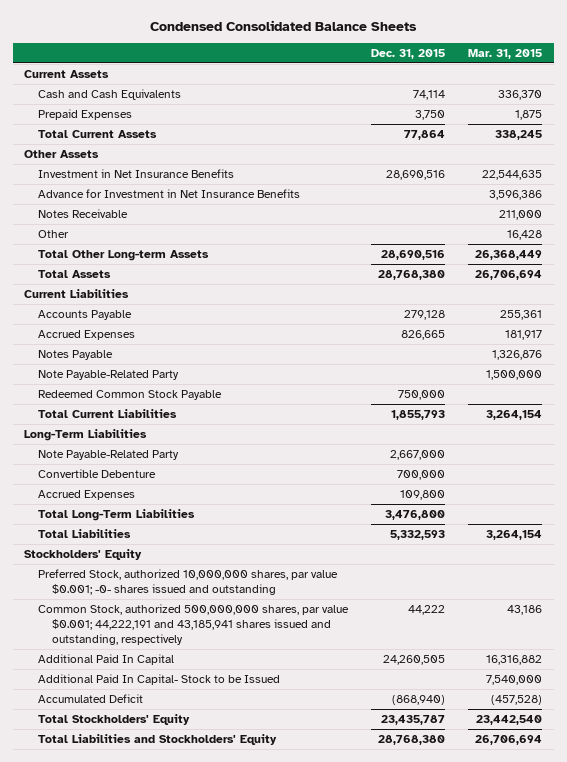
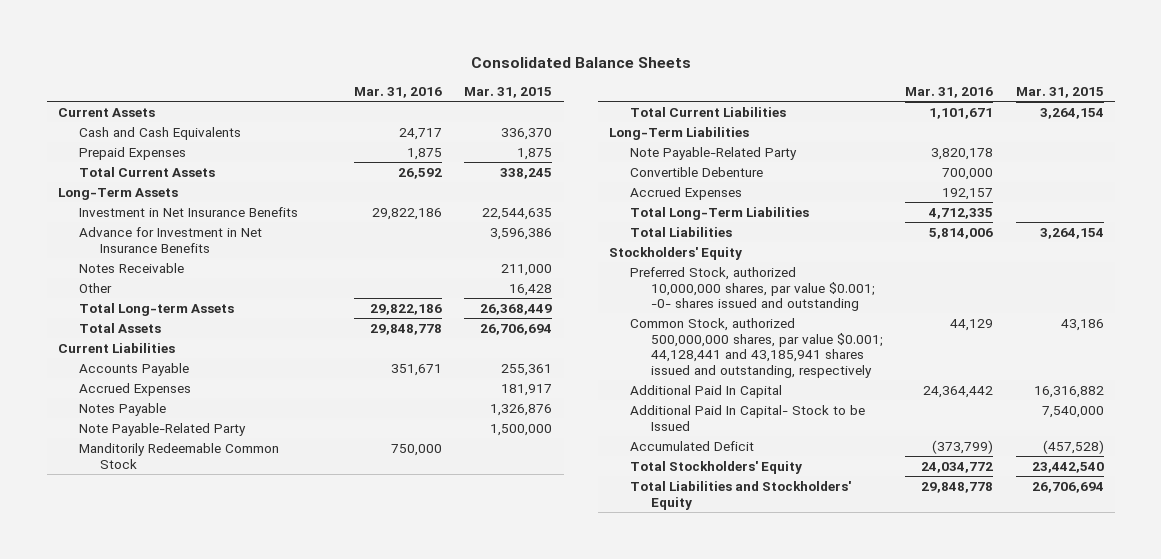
[150,20,418,32] Condensed Consolidated Balance Sheets -> [470,56,691,68] Consolidated Balance Sheets
[371,48,446,59] Dec. 31, 2015 -> none
none -> [354,87,443,99] Mar. 31, 2016
[24,149,100,158] Other Assets -> [57,187,178,200] Long-Term Assets
[37,249,209,261] Total Other Long-term Assets -> [78,302,234,316] Total Long-term Assets
[37,389,222,400] Redeemed Common Stock Payable -> [78,442,279,469] Manditorily Redeemable Common Stock
[37,603,349,645] Common Stock, authorized 500,000,000 shares, par value $0.001; 44,222,191 and 43,185,941 shares issued and outstanding, respectively -> [629,317,884,379] Common Stock, authorized 500,000,000 shares, par value $0.001; 44,128,441 and 43,185,941 shares issued and outstanding, respectively

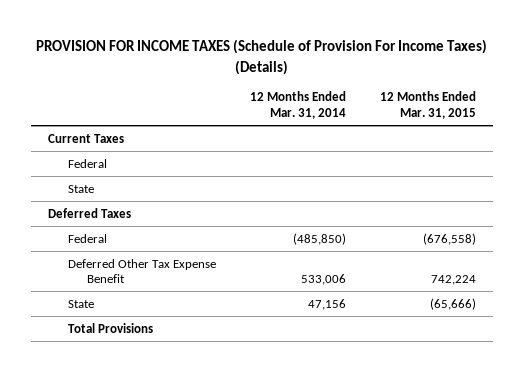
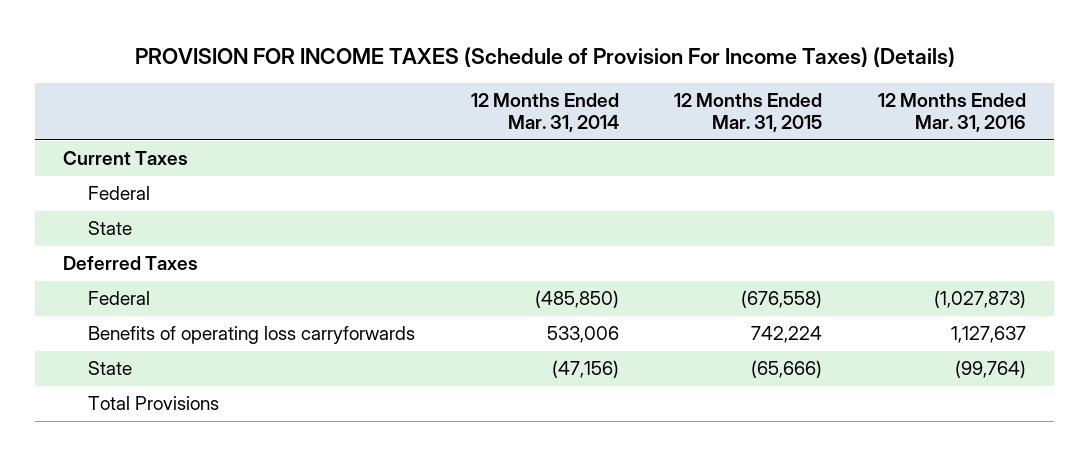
none -> [877,93,1026,133] 12 Months Ended Mar. 31, 2016
[67,258,216,284] Deferred Other Tax Expense Benefit -> [88,326,416,345] Benefits of operating loss carryforwards
[307,298,346,310] 47,156 -> [551,360,619,379] (47,156)

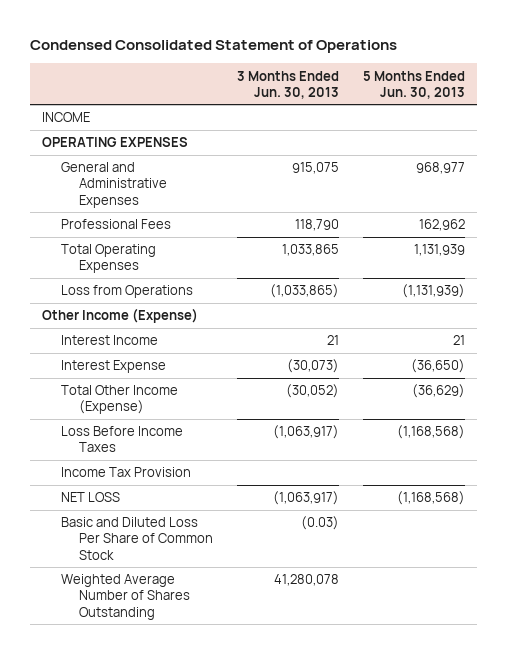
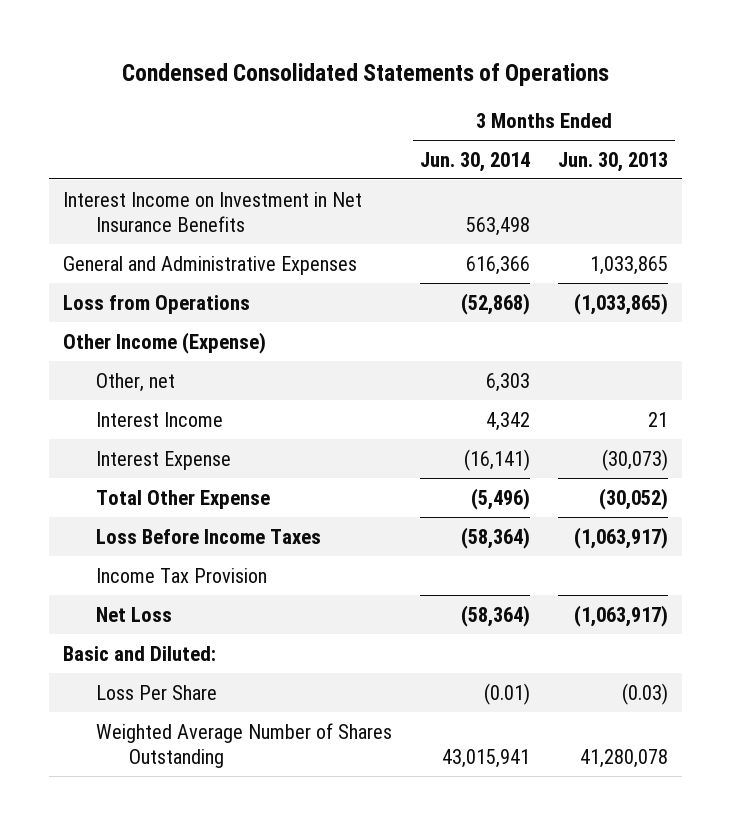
[29,40,397,54] Condensed Consolidated Statement of Operations -> [121,63,609,87] Condensed Consolidated Statements of Operations
[363,70,466,99] 5 Months Ended Jun. 30, 2013 -> none
none -> [419,152,530,173] Jun. 30, 2014
[41,112,90,123] INCOME -> none
[41,137,188,148] OPERATING EXPENSES -> none
[60,219,171,230] Professional Fees -> none
[60,244,156,274] Total Operating Expenses -> none
none -> [63,191,363,233] Interest Income on Investment in Net Insurance Benefits
[292,162,340,175] 915,075 -> [589,255,668,275] 1,033,865
none -> [95,372,175,392] Other, net
[60,385,178,415] Total Other Income (Expense) -> [95,489,270,509] Total Other Expense
[60,492,120,503] NET LOSS -> [95,606,172,622] Net Loss
none -> [63,645,217,661] Basic and Diluted:
[60,517,214,560] Basic and Diluted Loss Per Share of Common Stock -> [95,684,217,700] Loss Per Share

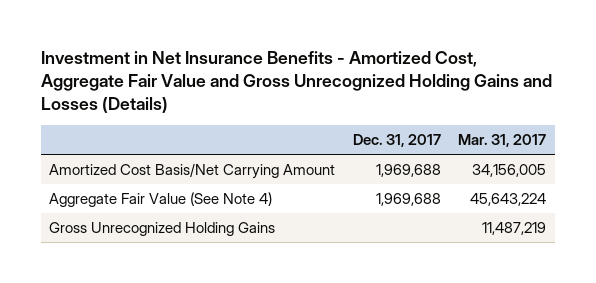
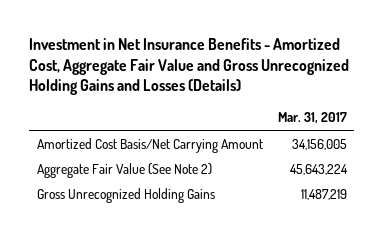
[352,134,441,148] Dec. 31, 2017 -> none
[49,191,273,207] Aggregate Fair Value (See Note 4) -> [36,162,212,178] Aggregate Fair Value (See Note 2)

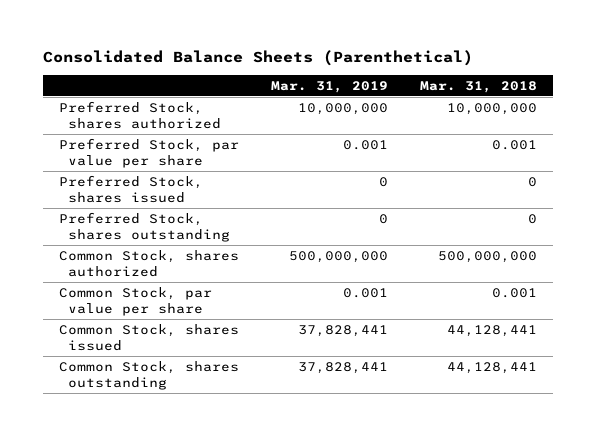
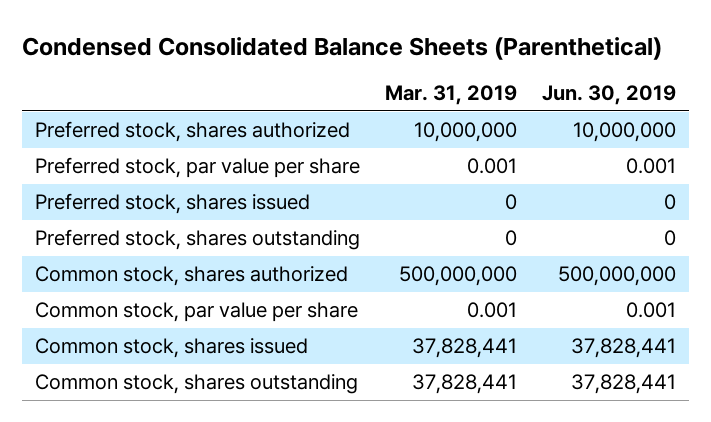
[42,50,473,67] Consolidated Balance Sheets (Parenthetical) -> [22,36,663,60] Condensed Consolidated Balance Sheets (Parenthetical)
[420,80,538,93] Mar. 31, 2018 -> none
none -> [542,85,677,106] Jun. 30, 2019
[58,100,221,129] Preferred Stock, shares authorized -> [34,121,350,143] Preferred stock, shares authorized
[58,137,239,168] Preferred Stock, par value per share -> [34,157,360,179] Preferred stock, par value per share
[58,174,203,203] Preferred Stock, shares issued -> [34,193,310,215] Preferred stock, shares issued
[58,211,230,242] Preferred Stock, shares outstanding -> [34,229,360,251] Preferred stock, shares outstanding
[58,249,239,277] Common Stock, shares authorized -> [34,266,348,287] Common stock, shares authorized
[58,286,212,316] Common Stock, par value per share -> [34,302,358,323] Common stock, par value per share
[58,323,239,351] Common Stock, shares issued -> [34,338,308,359] Common stock, shares issued
[58,360,239,390] Common Stock, shares outstanding -> [34,374,358,395] Common stock, shares outstanding

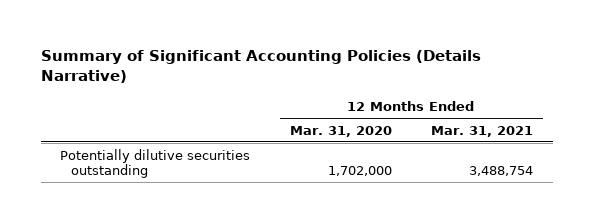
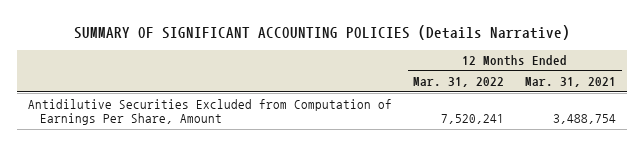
[40,49,481,84] Summary of Significant Accounting Policies (Details Narrative) -> [74,25,571,41] SUMMARY OF SIGNIFICANT ACCOUNTING POLICIES (Details Narrative)
[289,125,392,137] Mar. 31, 2020 -> none
none -> [413,77,505,88] Mar. 31, 2022
[60,148,251,178] Potentially dilutive securities outstanding -> [27,98,392,126] Antidilutive Securities Excluded from Computation of Earnings Per Share, Amount

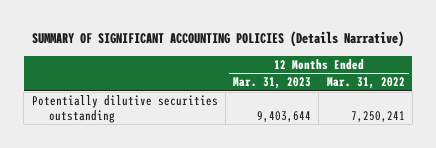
[525,77,617,88] Mar. 31, 2021 -> none
none -> [233,77,312,90] Mar. 31, 2023
[27,98,392,126] Antidilutive Securities Excluded from Computation of Earnings Per Share, Amount -> none
none -> [31,95,218,123] Potentially dilutive securities outstanding

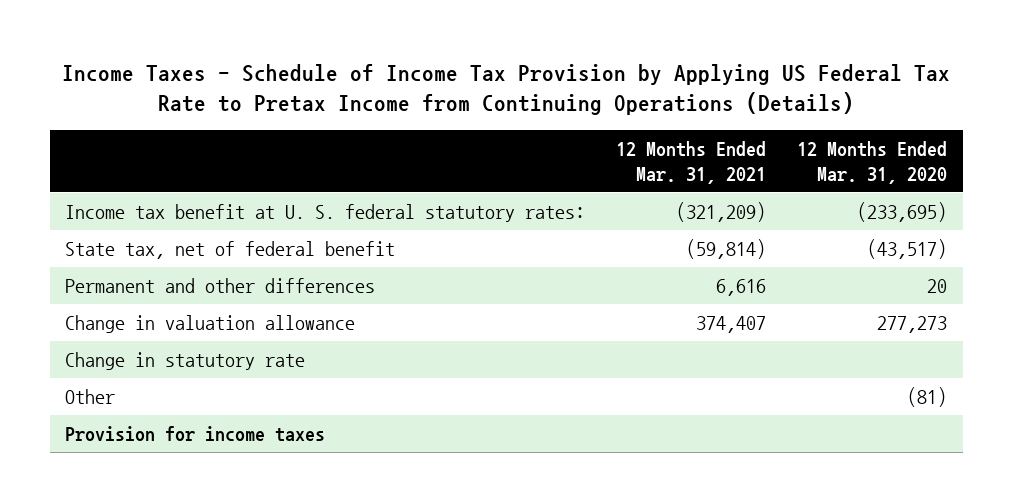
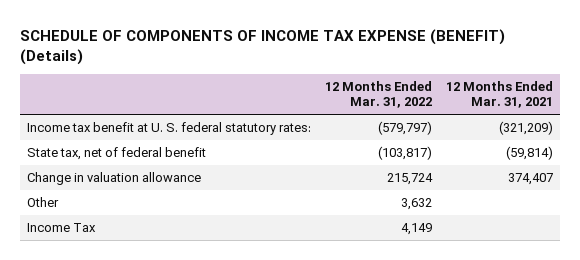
[62,64,951,116] Income Taxes - Schedule of Income Tax Provision by Applying US Federal Tax Rate to Pretax Income from Continuing Operations (Details) -> [20,28,506,65] SCHEDULE OF COMPONENTS OF INCOME TAX EXPENSE (BENEFIT) (Details)
[797,140,948,184] 12 Months Ended Mar. 31, 2020 -> none
none -> [325,80,433,109] 12 Months Ended Mar. 31, 2022
[65,277,376,293] Permanent and other differences -> none
[65,351,306,370] Change in statutory rate -> none
[65,425,326,442] Provision for income taxes -> [27,222,97,232] Income Tax

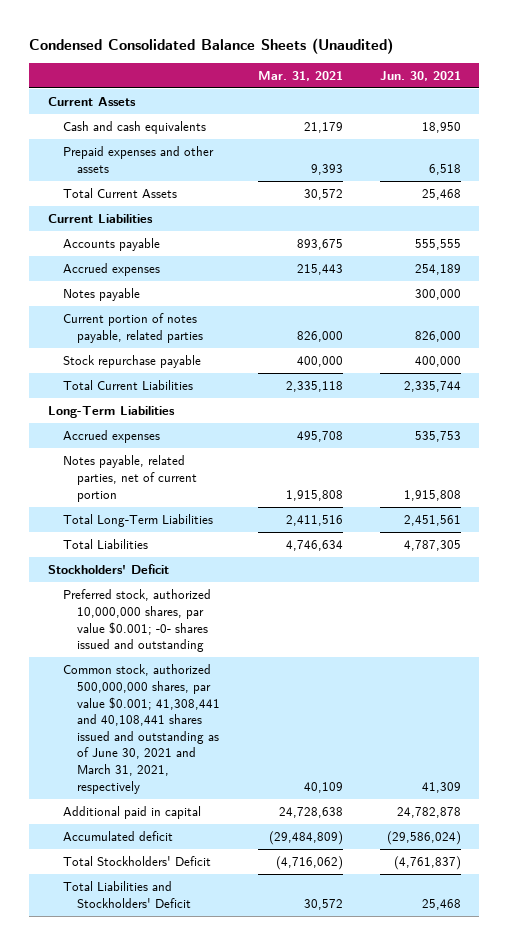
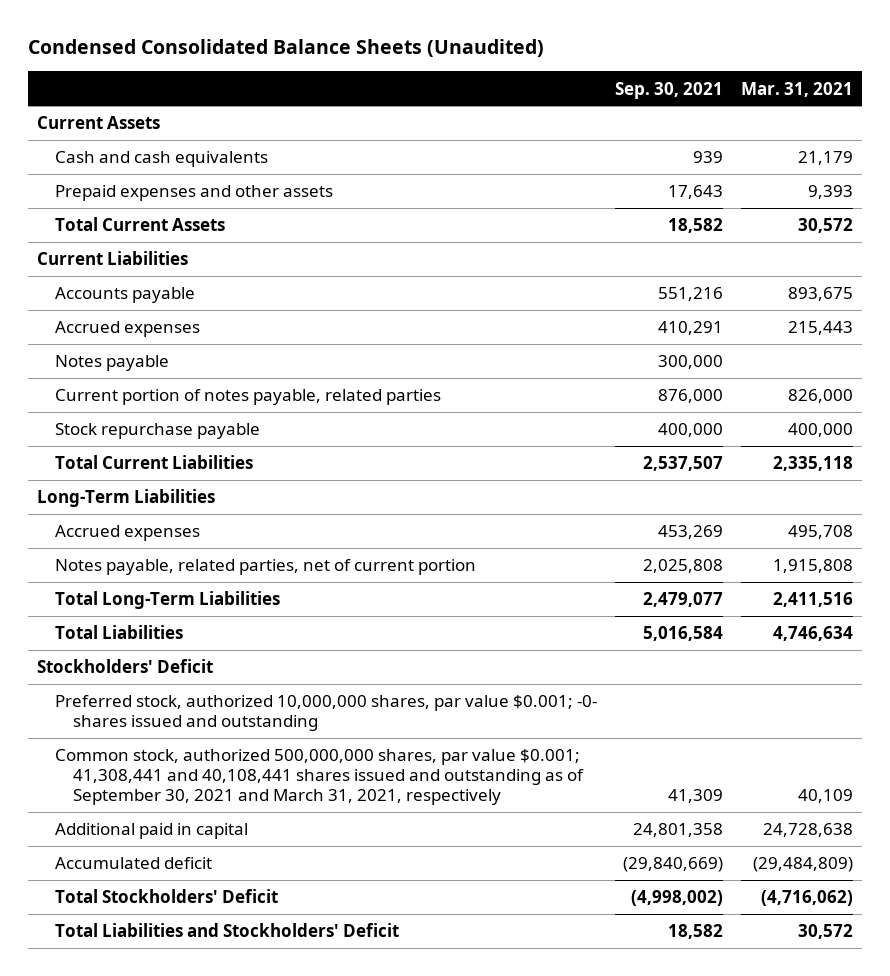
[379,70,461,81] Jun. 30, 2021 -> none
none -> [614,81,723,99] Sep. 30, 2021
[62,664,221,794] Common stock, authorized 500,000,000 shares, par value $0.001; 41,308,441 and 40,108,441 shares issued and outstanding as of June 30, 2021 and March 31, 2021, respectively -> [55,749,585,806] Common stock, authorized 500,000,000 shares, par value $0.001; 41,308,441 and 40,108,441 shares issued and outstanding as of September 30, 2021 and March 31, 2021, respectively

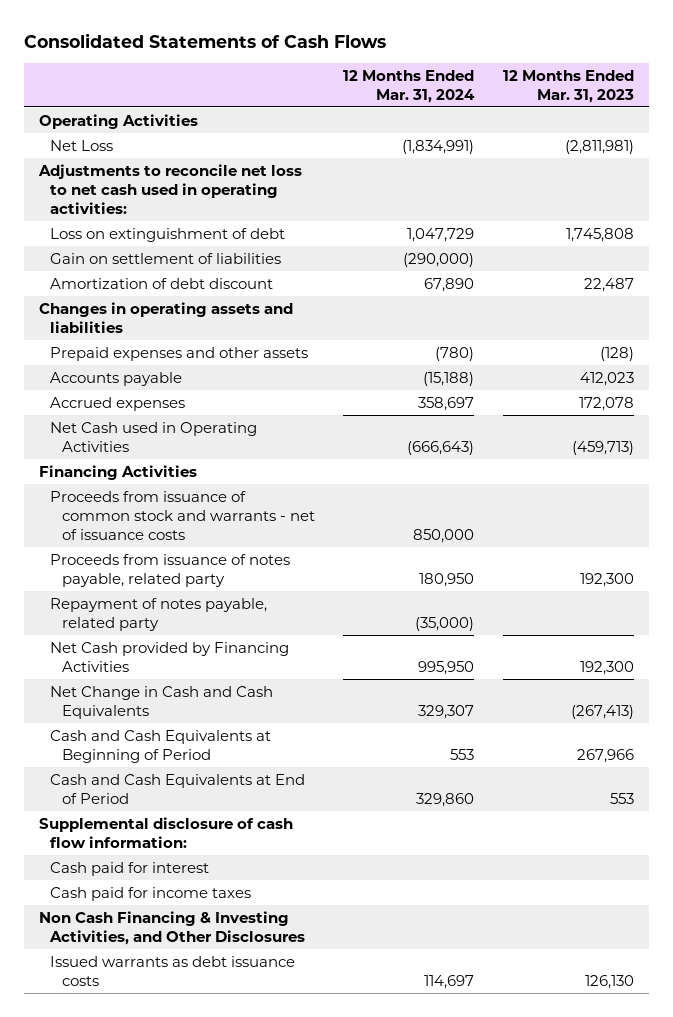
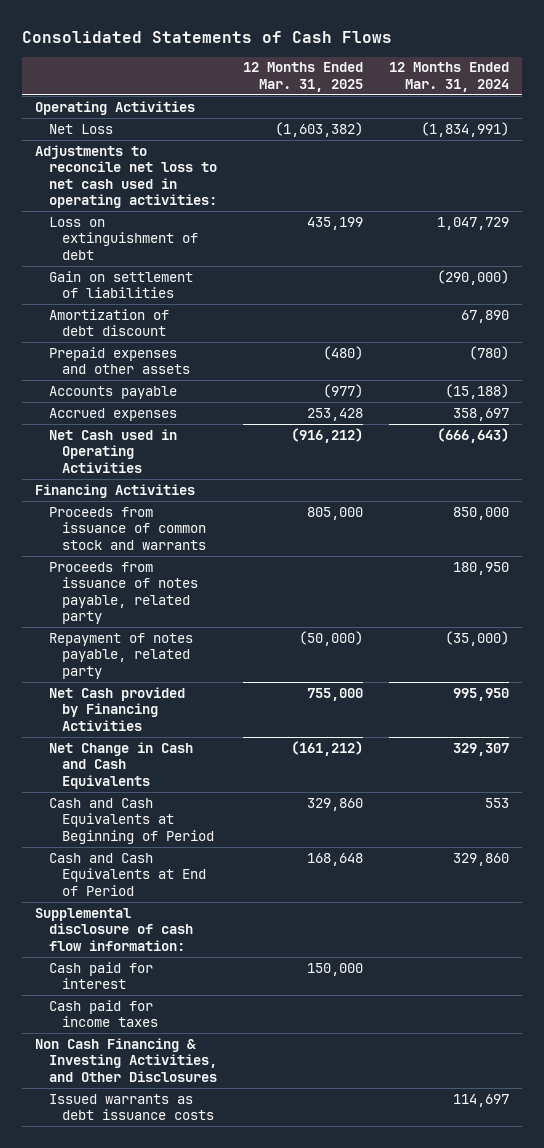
[503,69,635,103] 12 Months Ended Mar. 31, 2023 -> none
none -> [242,62,363,92] 12 Months Ended Mar. 31, 2025
[38,301,293,333] Changes in operating assets and liabilities -> none
[50,490,315,540] Proceeds from issuance of common stock and warrants - net of issuance costs -> [48,506,207,550] Proceeds from issuance of common stock and warrants

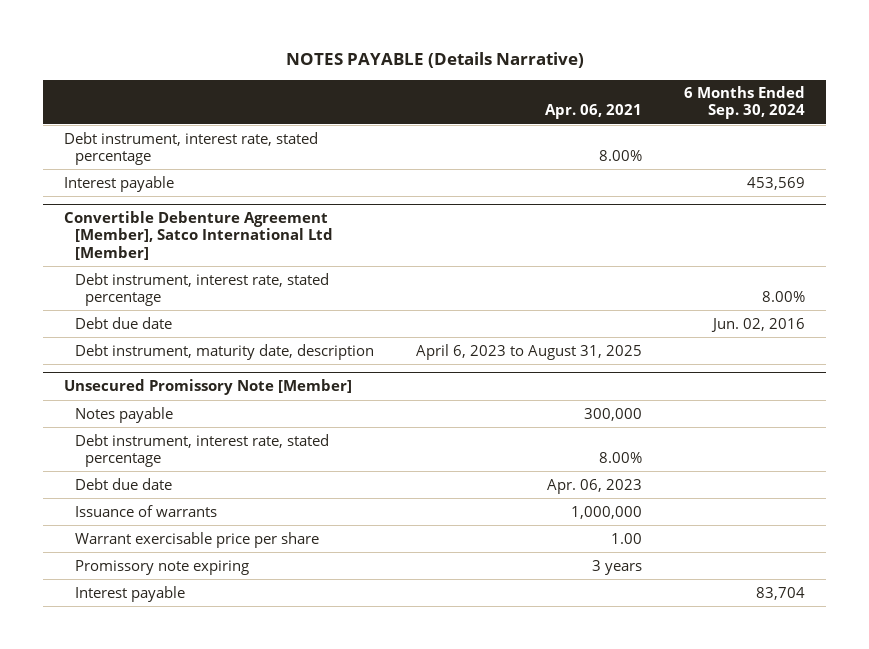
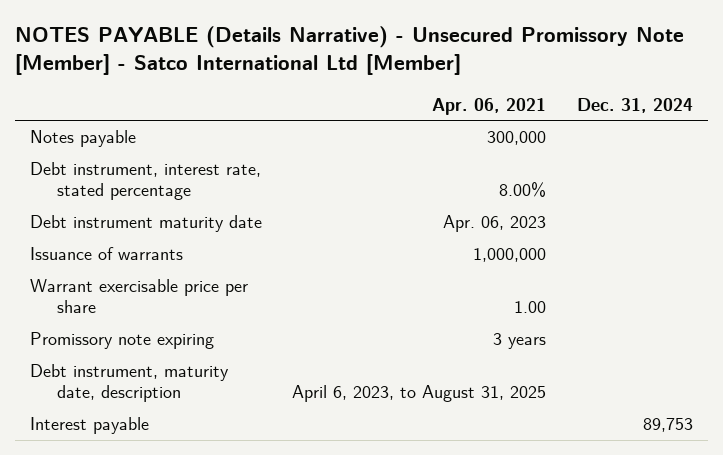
[285,52,584,69] NOTES PAYABLE (Details Narrative) -> [14,26,684,76] NOTES PAYABLE (Details Narrative) - Unsecured Promissory Note [Member] - Satco International Ltd [Member]
[684,86,806,120] 6 Months Ended Sep. 30, 2024 -> none
none -> [576,97,693,113] Dec. 31, 2024
[63,131,318,165] Debt instrument, interest rate, stated percentage -> none
[63,175,174,192] Interest payable -> none
[63,211,333,260] Convertible Debenture Agreement [Member], Satco International Ltd [Member] -> none
[74,272,329,306] Debt instrument, interest rate, stated percentage -> none
[74,316,172,329] Debt due date -> none
[74,343,374,360] Debt instrument, maturity date, description -> none
[63,379,352,396] Unsecured Promissory Note [Member] -> none
[74,477,172,490] Debt due date -> [29,215,262,233] Debt instrument maturity date
none -> [29,364,229,403] Debt instrument, maturity date, description

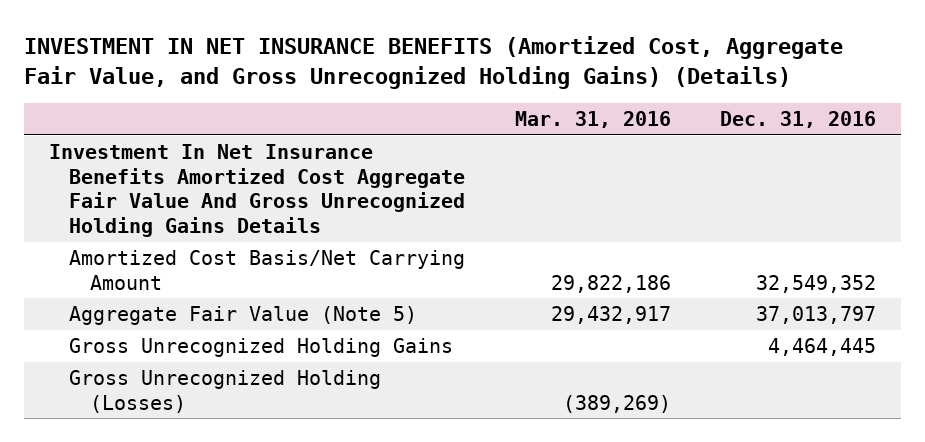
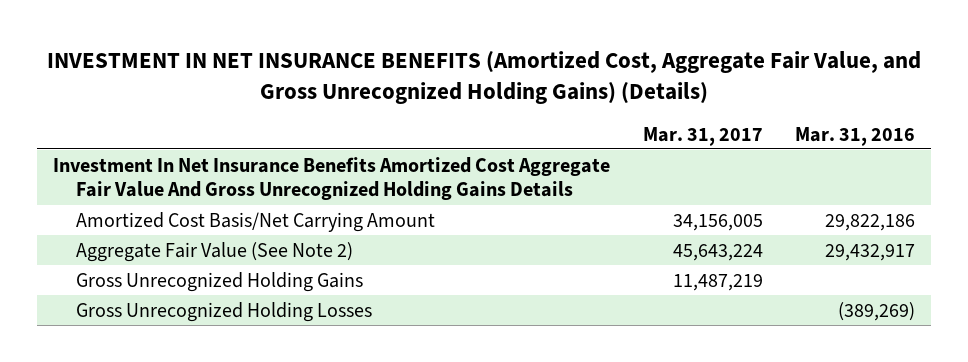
[720,110,877,128] Dec. 31, 2016 -> none
none -> [642,126,763,146] Mar. 31, 2017
[69,305,418,325] Aggregate Fair Value (Note 5) -> [76,241,354,262] Aggregate Fair Value (See Note 2)
[69,369,382,413] Gross Unrecognized Holding (Losses) -> [76,301,373,322] Gross Unrecognized Holding Losses

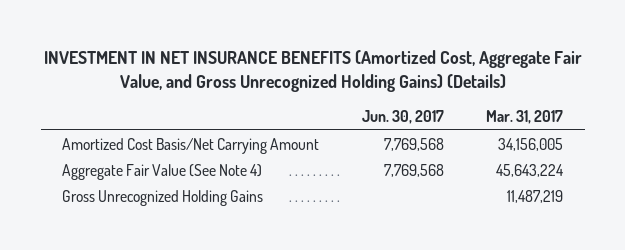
[795,126,916,146] Mar. 31, 2016 -> none
none -> [361,110,444,125] Jun. 30, 2017
[53,156,611,201] Investment In Net Insurance Benefits Amortized Cost Aggregate Fair Value And Gross Unrecognized Holding Gains Details -> none
[76,241,354,262] Aggregate Fair Value (See Note 2) -> [61,163,262,180] Aggregate Fair Value (See Note 4)
[76,301,373,322] Gross Unrecognized Holding Losses -> none

